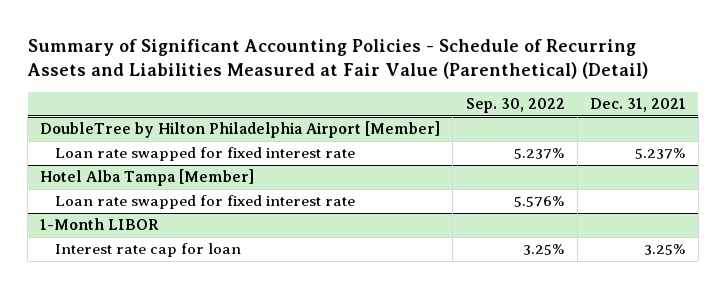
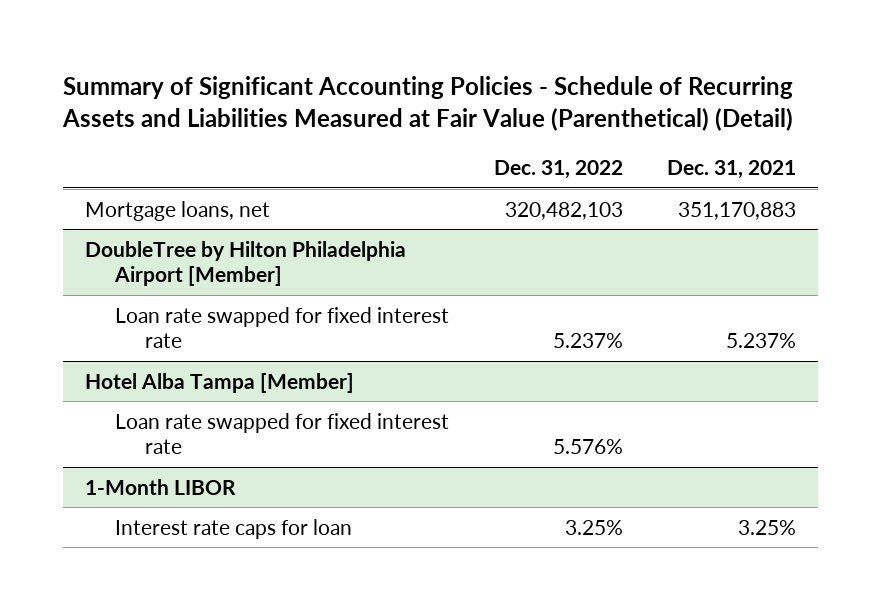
[465,98,565,114] Sep. 30, 2022 -> none
none -> [493,160,623,180] Dec. 31, 2022
none -> [85,200,271,221] Mortgage loans, net
[55,243,242,258] Interest rate cap for loan -> [115,518,353,539] Interest rate caps for loan

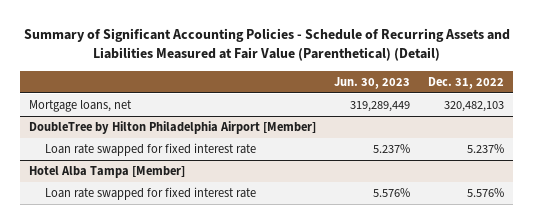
[666,160,796,180] Dec. 31, 2021 -> none
none -> [334,76,411,89] Jun. 30, 2023
[85,478,237,495] 1-Month LIBOR -> none
[115,518,353,539] Interest rate caps for loan -> none

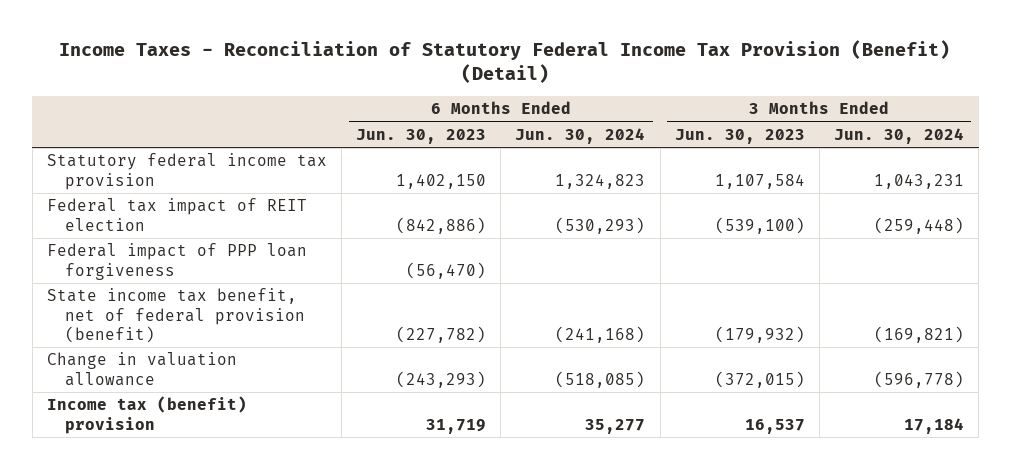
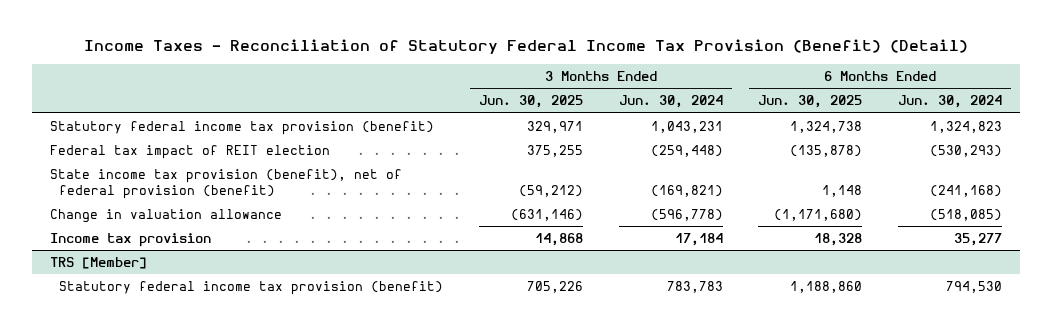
[356,128,487,144] Jun. 30, 2023 -> none
[674,128,805,144] Jun. 30, 2023 -> none
none -> [478,95,583,109] Jun. 30, 2025
none -> [758,95,863,109] Jun. 30, 2025
[46,153,327,190] Statutory federal income tax provision -> [49,120,434,135] Statutory federal income tax provision (benefit)
[46,243,307,280] Federal impact of PPP loan forgiveness -> none
[46,288,306,344] State income tax benefit, net of federal provision (benefit) -> [49,168,402,199] State income tax provision (benefit), net of federal provision (benefit)
[46,396,247,434] Income tax (benefit) provision -> [49,232,211,247] Income tax provision
none -> [49,256,147,269] TRS [Member]
none -> [58,280,443,295] Statutory federal income tax provision (benefit)

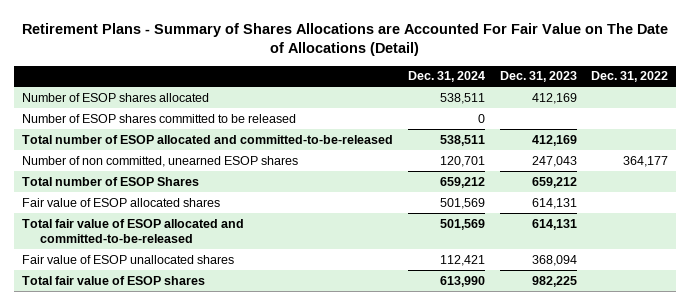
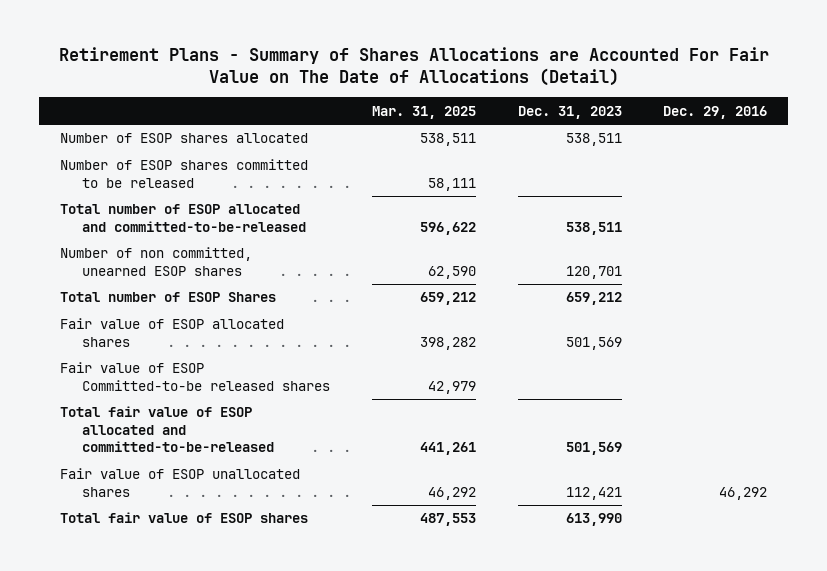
[407,71,485,83] Dec. 31, 2024 -> none
[591,71,669,83] Dec. 31, 2022 -> none
none -> [372,105,477,119] Mar. 31, 2025
none -> [663,105,768,119] Dec. 29, 2016
[531,92,577,104] 412,169 -> [565,133,622,147] 538,511
[531,134,577,146] 412,169 -> [565,221,622,235] 538,511
[531,155,577,167] 247,043 -> [565,265,622,279] 120,701
[531,197,577,209] 614,131 -> [565,336,622,350] 501,569
none -> [59,362,331,391] Fair value of ESOP Committed-to-be released shares
[531,218,577,230] 614,131 -> [565,442,622,456] 501,569
[531,254,577,266] 368,094 -> [565,486,622,500] 112,421
[531,275,577,287] 982,225 -> [565,513,622,527] 613,990

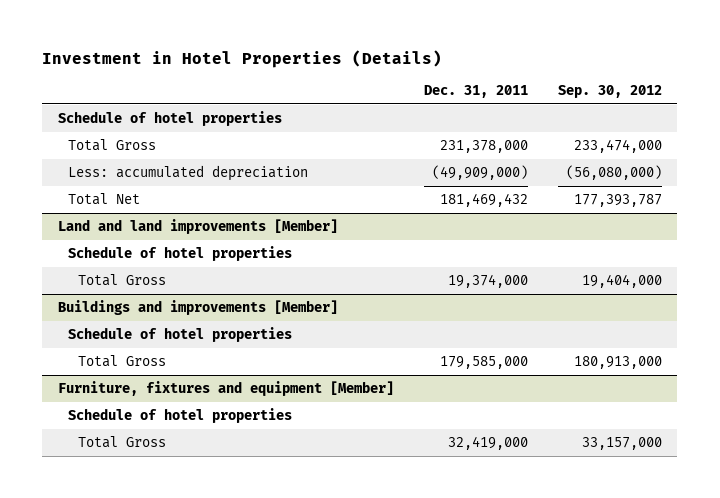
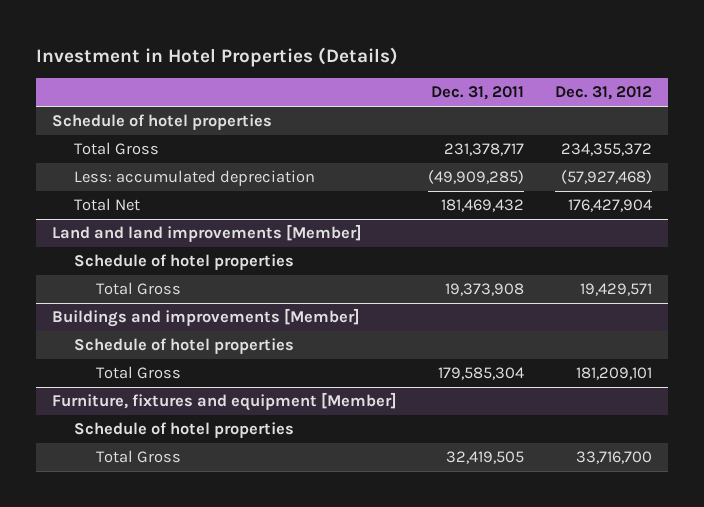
[558,85,663,99] Sep. 30, 2012 -> none
none -> [555,86,653,101] Dec. 31, 2012
[439,140,528,154] 231,378,000 -> [443,143,524,157] 231,378,717
[431,165,528,181] (49,909,000) -> [427,170,524,185] (49,909,285)
[447,274,528,289] 19,374,000 -> [444,283,524,297] 19,373,908
[439,356,528,370] 179,585,000 -> [437,367,524,381] 179,585,304
[447,436,528,451] 32,419,000 -> [445,451,524,465] 32,419,505

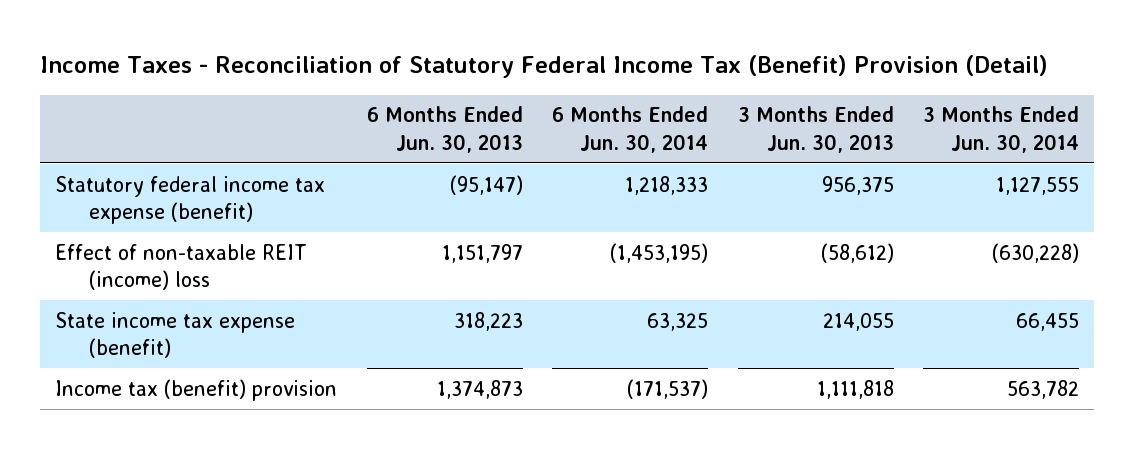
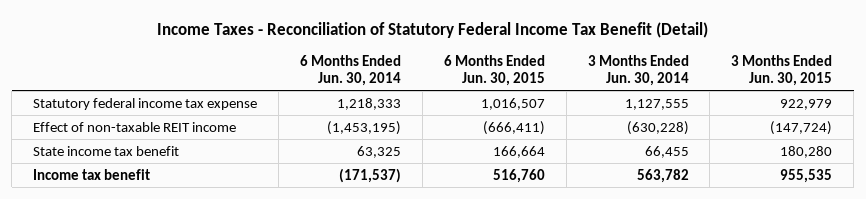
[40,55,1049,79] Income Taxes - Reconciliation of Statutory Federal Income Tax (Benefit) Provision (Detail) -> [156,21,708,38] Income Taxes - Reconciliation of Statutory Federal Income Tax Benefit (Detail)
[366,106,523,153] 6 Months Ended Jun. 30, 2013 -> none
[737,106,894,153] 3 Months Ended Jun. 30, 2013 -> none
none -> [443,55,545,87] 6 Months Ended Jun. 30, 2015
none -> [731,55,833,87] 3 Months Ended Jun. 30, 2015
[54,175,325,225] Statutory federal income tax expense (benefit) -> [33,97,258,110] Statutory federal income tax expense
[54,243,307,291] Effect of non-taxable REIT (income) loss -> [33,121,237,132] Effect of non-taxable REIT income
[54,311,295,359] State income tax expense (benefit) -> [33,145,180,156] State income tax benefit
[54,378,337,401] Income tax (benefit) provision -> [33,168,151,180] Income tax benefit

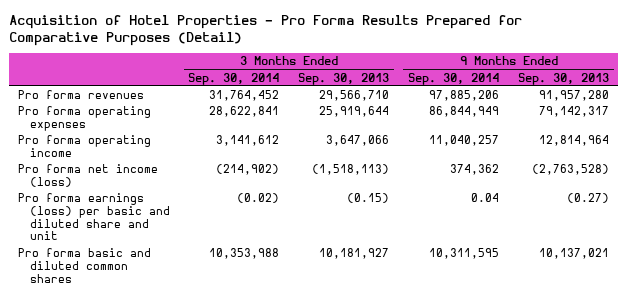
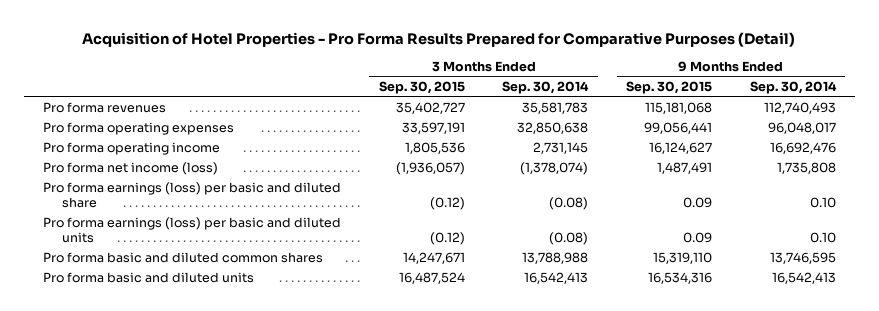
[298,72,390,85] Sep. 30, 2013 -> none
[517,72,609,85] Sep. 30, 2013 -> none
none -> [378,80,465,94] Sep. 30, 2015
none -> [626,80,713,94] Sep. 30, 2015
[209,90,280,102] 31,764,452 -> [522,101,589,114] 35,581,783
[429,90,500,102] 97,885,206 -> [763,101,836,114] 112,740,493
[209,106,280,118] 28,622,841 -> [517,121,589,134] 32,850,638
[429,106,500,118] 86,844,949 -> [767,121,836,134] 96,048,017
[216,135,280,147] 3,141,612 -> [533,141,589,154] 2,731,145
[429,135,500,147] 11,040,257 -> [769,141,836,154] 16,692,476
[216,164,280,176] (214,902) -> [520,161,589,175] (1,378,074)
[450,164,500,176] 374,362 -> [776,161,836,174] 1,735,808
[18,193,170,241] Pro forma earnings (loss) per basic and diluted share and unit -> [43,181,342,209] Pro forma earnings (loss) per basic and diluted share
[237,193,280,204] (0.02) -> [549,197,589,211] (0.08)
[471,193,500,203] 0.04 -> [809,197,836,209] 0.10
none -> [43,216,342,244] Pro forma earnings (loss) per basic and diluted units
[209,248,280,260] 10,353,988 -> [522,251,589,264] 13,788,988
[429,248,500,260] 10,311,595 -> [769,251,836,264] 13,746,595
none -> [43,271,255,283] Pro forma basic and diluted units

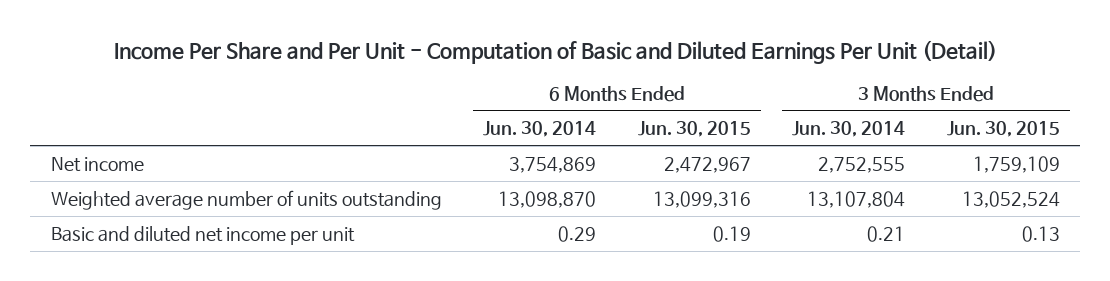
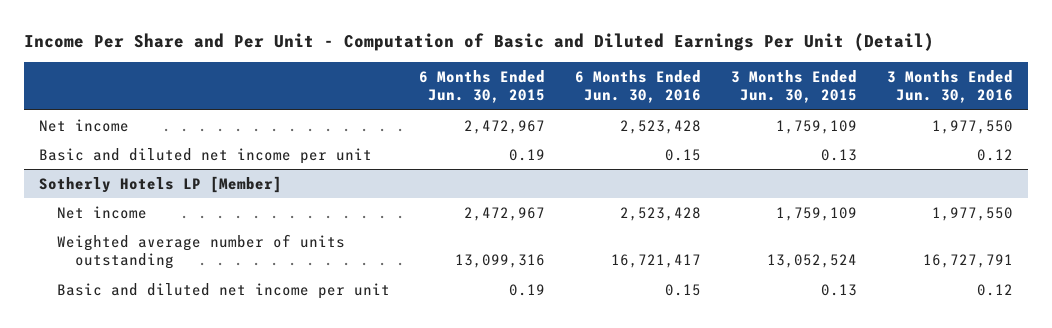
[483,121,597,138] Jun. 30, 2014 -> none
[792,121,906,138] Jun. 30, 2014 -> none
none -> [575,69,702,104] 6 Months Ended Jun. 30, 2016
none -> [886,69,1013,104] 3 Months Ended Jun. 30, 2016
none -> [38,147,372,164] Basic and diluted net income per unit
none -> [38,175,282,193] Sotherly Hotels LP [Member]
none -> [56,205,147,219] Net income

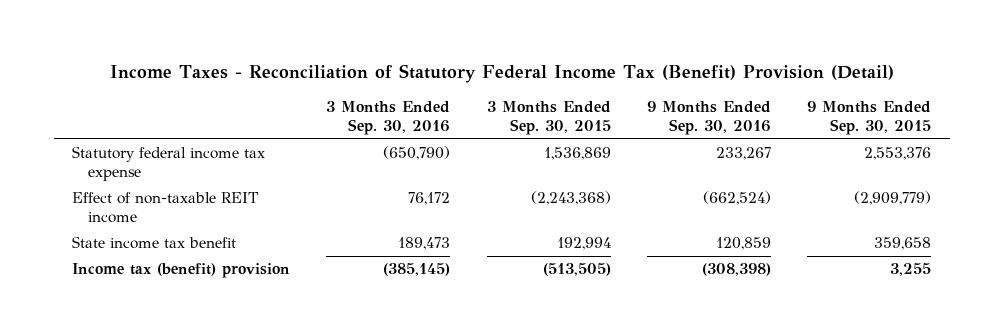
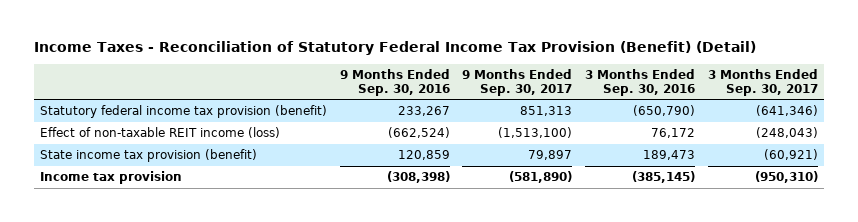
[109,63,894,83] Income Taxes - Reconciliation of Statutory Federal Income Tax (Benefit) Provision (Detail) -> [33,40,756,55] Income Taxes - Reconciliation of Statutory Federal Income Tax Provision (Benefit) (Detail)
[486,100,611,136] 3 Months Ended Sep. 30, 2015 -> none
[807,100,932,136] 9 Months Ended Sep. 30, 2015 -> none
none -> [462,68,573,96] 9 Months Ended Sep. 30, 2017
none -> [707,68,818,96] 3 Months Ended Sep. 30, 2017
[72,146,266,182] Statutory federal income tax expense -> [39,105,327,119] Statutory federal income tax provision (benefit)
[72,192,259,224] Effect of non-taxable REIT income -> [39,127,280,139] Effect of non-taxable REIT income (loss)
[72,236,237,250] State income tax benefit -> [39,149,257,163] State income tax provision (benefit)
[72,263,291,279] Income tax (benefit) provision -> [39,171,182,185] Income tax provision

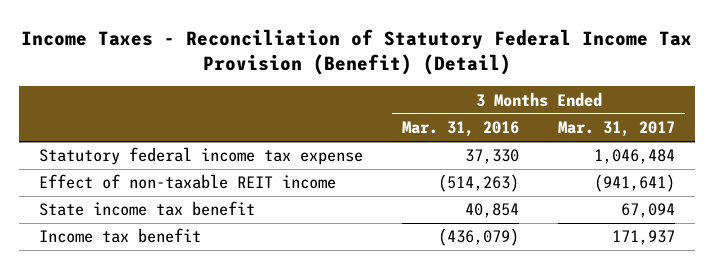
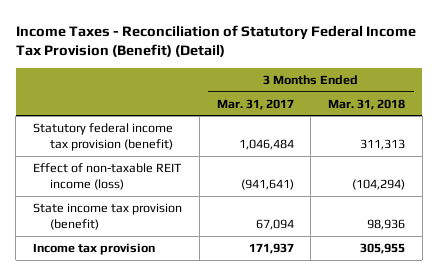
[401,121,519,138] Mar. 31, 2016 -> none
none -> [328,98,406,110] Mar. 31, 2018
[38,147,363,166] Statutory federal income tax expense -> [33,122,174,152] Statutory federal income tax provision (benefit)
[38,174,336,190] Effect of non-taxable REIT income -> [33,162,182,191] Effect of non-taxable REIT income (loss)
[38,201,255,217] State income tax benefit -> [33,202,183,231] State income tax provision (benefit)
[38,228,201,244] Income tax benefit -> [33,242,156,255] Income tax provision

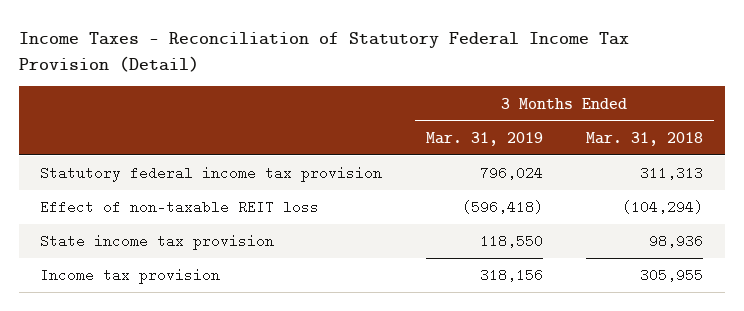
[15,24,416,58] Income Taxes - Reconciliation of Statutory Federal Income Tax Provision (Benefit) (Detail) -> [18,32,629,72] Income Taxes - Reconciliation of Statutory Federal Income Tax Provision (Detail)
[216,98,294,110] Mar. 31, 2017 -> none
none -> [425,131,543,146] Mar. 31, 2019
[33,122,174,152] Statutory federal income tax provision (benefit) -> [40,166,383,183] Statutory federal income tax provision
[33,162,182,191] Effect of non-taxable REIT income (loss) -> [40,200,320,215] Effect of non-taxable REIT loss
[33,202,183,231] State income tax provision (benefit) -> [40,234,275,251] State income tax provision

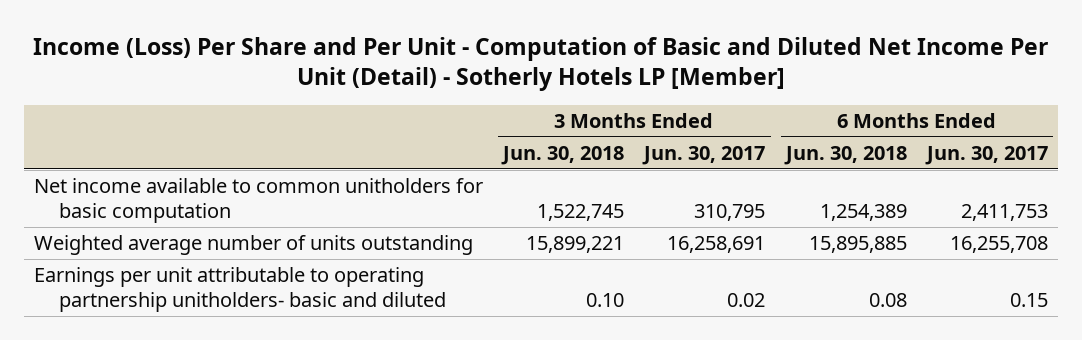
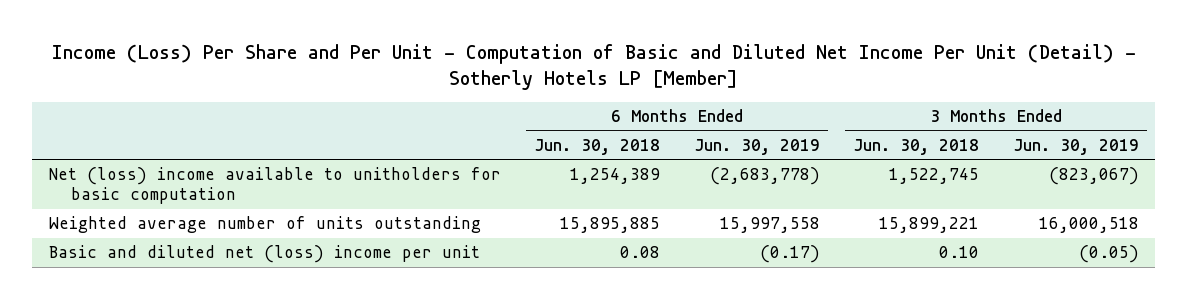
[642,145,766,165] Jun. 30, 2017 -> none
[924,145,1048,165] Jun. 30, 2017 -> none
none -> [693,138,820,155] Jun. 30, 2019
none -> [1012,138,1139,155] Jun. 30, 2019
[33,177,483,224] Net income available to common unitholders for basic computation -> [49,167,502,205] Net (loss) income available to unitholders for basic computation
[33,266,446,313] Earnings per unit attributable to operating partnership unitholders- basic and diluted -> [49,245,481,264] Basic and diluted net (loss) income per unit

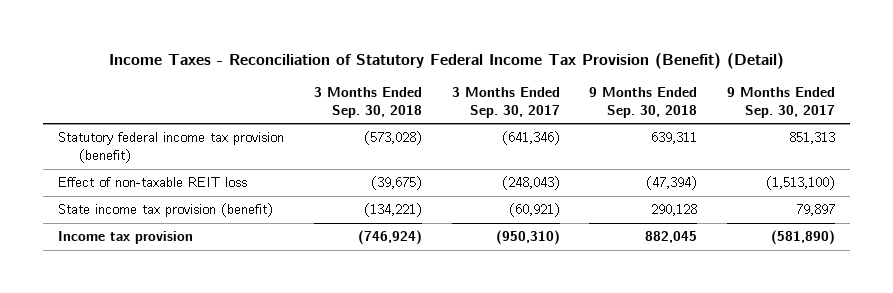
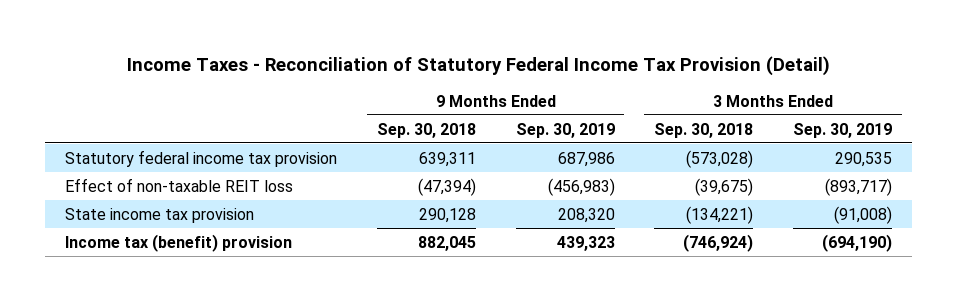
[108,52,784,69] Income Taxes - Reconciliation of Statutory Federal Income Tax Provision (Benefit) (Detail) -> [126,55,830,76] Income Taxes - Reconciliation of Statutory Federal Income Tax Provision (Detail)
[451,87,560,118] 3 Months Ended Sep. 30, 2017 -> none
[727,87,836,118] 9 Months Ended Sep. 30, 2017 -> none
none -> [515,122,615,138] Sep. 30, 2019
none -> [792,122,892,138] Sep. 30, 2019
[57,132,284,163] Statutory federal income tax provision (benefit) -> [65,149,338,167] Statutory federal income tax provision
[57,203,273,218] State income tax provision (benefit) -> [65,207,255,223] State income tax provision
[57,231,193,245] Income tax provision -> [65,233,293,252] Income tax (benefit) provision

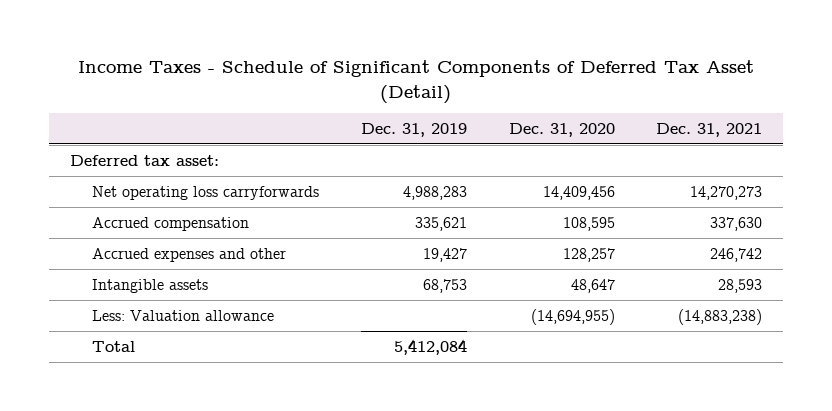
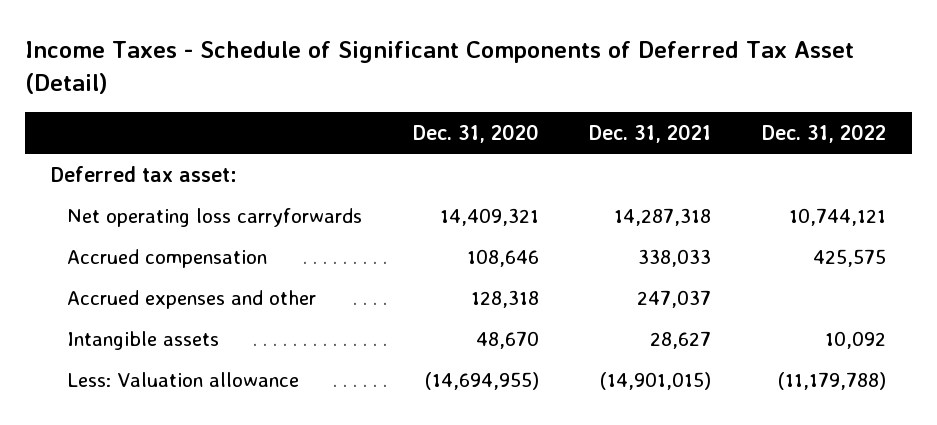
[360,123,467,138] Dec. 31, 2019 -> none
none -> [762,123,887,143] Dec. 31, 2022
[92,340,136,352] Total -> none
[542,185,615,200] 14,409,456 -> [439,207,539,226] 14,409,321
[690,185,763,200] 14,270,273 -> [614,207,712,226] 14,287,318
[562,216,615,231] 108,595 -> [466,248,539,267] 108,646
[710,216,763,231] 337,630 -> [638,248,712,267] 338,033
[562,247,615,262] 128,257 -> [470,289,539,308] 128,318
[710,247,763,262] 246,742 -> [637,289,712,308] 247,037
[570,278,615,293] 48,647 -> [475,330,539,349] 48,670
[718,278,763,293] 28,593 -> [650,330,712,349] 28,627
[678,308,763,325] (14,883,238) -> [600,371,712,390] (14,901,015)

